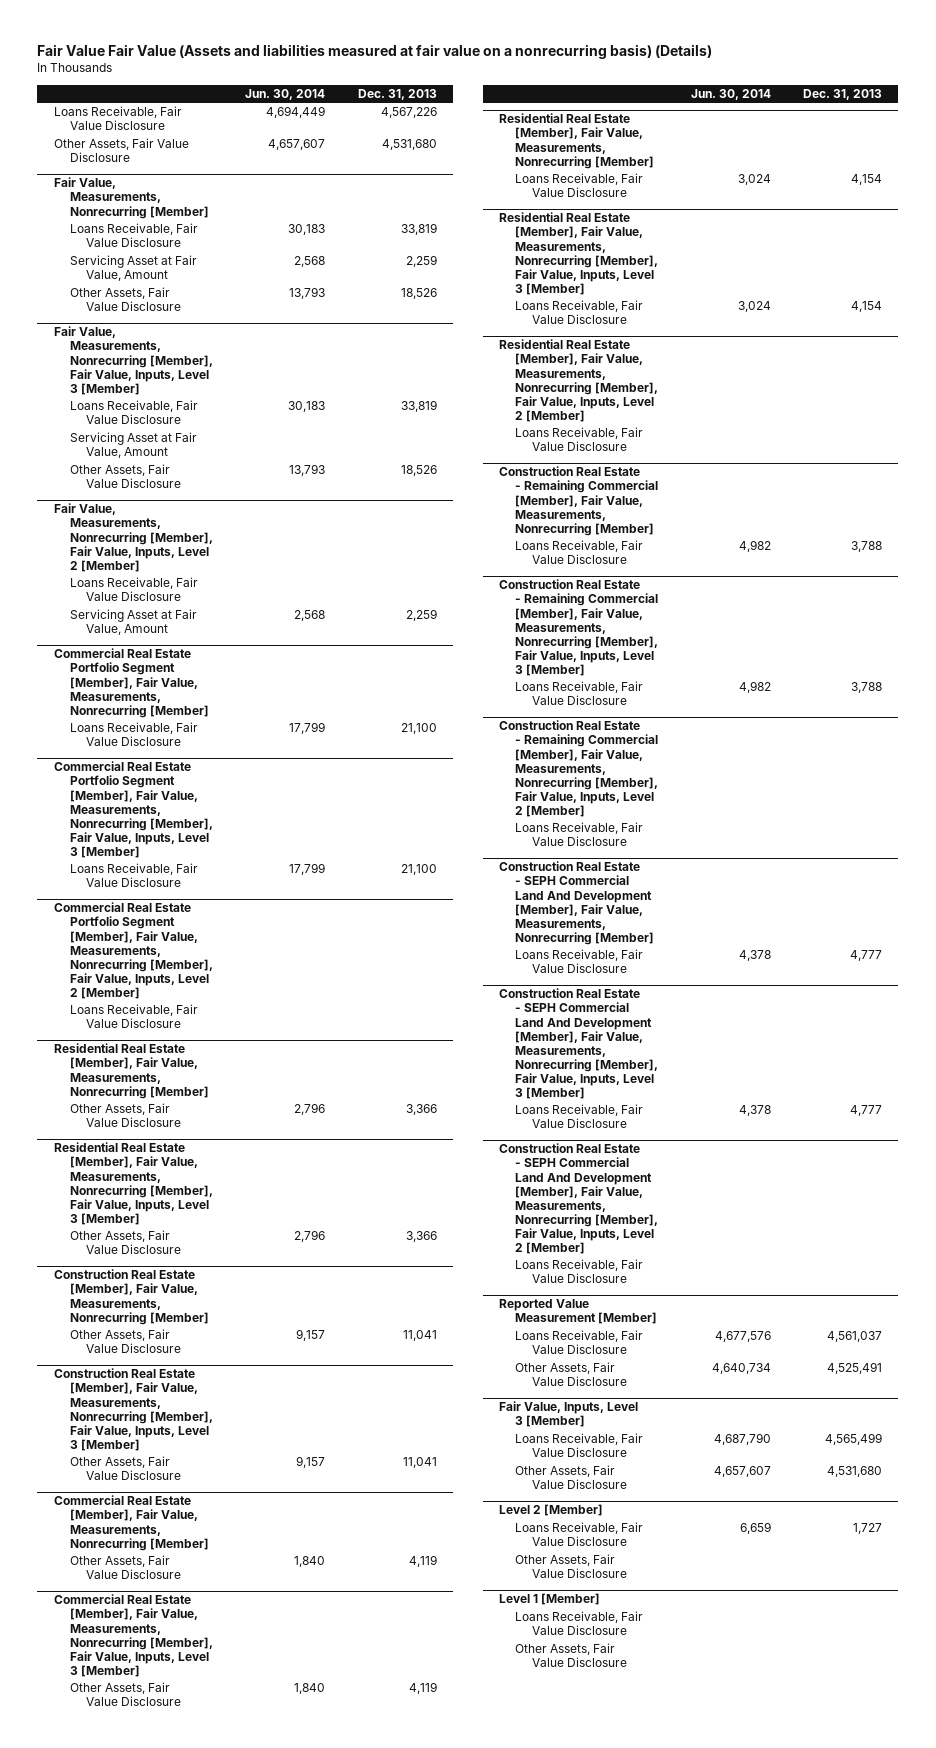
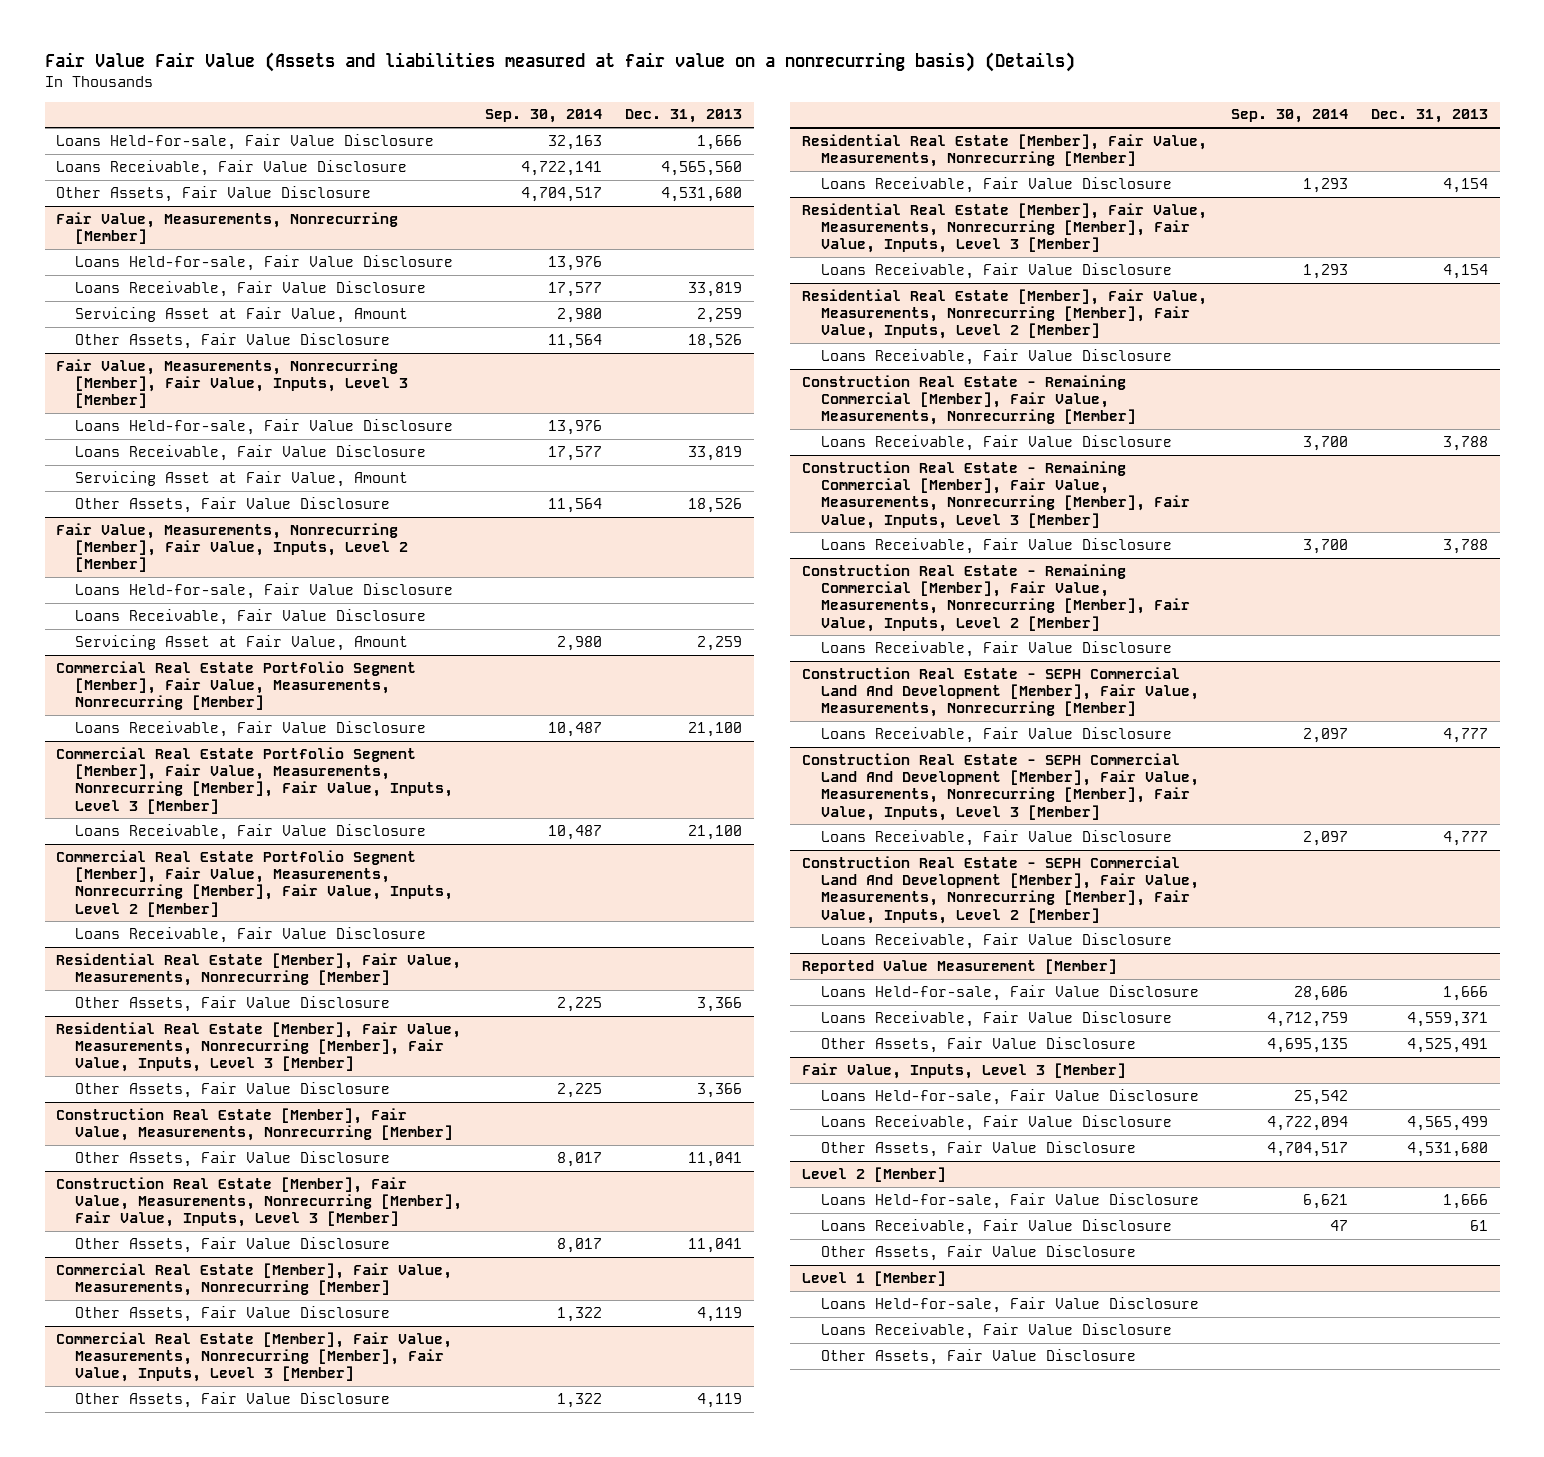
[245,88,326,100] Jun. 30, 2014 -> none
none -> [485,109,603,124] Sep. 30, 2014
none -> [56,133,435,150] Loans Held-for-sale, Fair Value Disclosure
[380,107,437,119] 4,567,226 -> [661,160,743,176] 4,565,560
none -> [75,254,454,271] Loans Held-for-sale, Fair Value Disclosure
none -> [75,418,454,435] Loans Held-for-sale, Fair Value Disclosure
none -> [75,582,454,599] Loans Held-for-sale, Fair Value Disclosure
none -> [820,984,1199,1001] Loans Held-for-sale, Fair Value Disclosure
[827,1331,883,1343] 4,561,037 -> [1407,1011,1489,1027] 4,559,371
none -> [820,1088,1199,1105] Loans Held-for-sale, Fair Value Disclosure
none -> [820,1192,1199,1209] Loans Held-for-sale, Fair Value Disclosure
[853,1523,883,1535] 1,727 -> [1470,1219,1489,1231] 61
none -> [820,1296,1199,1313] Loans Held-for-sale, Fair Value Disclosure

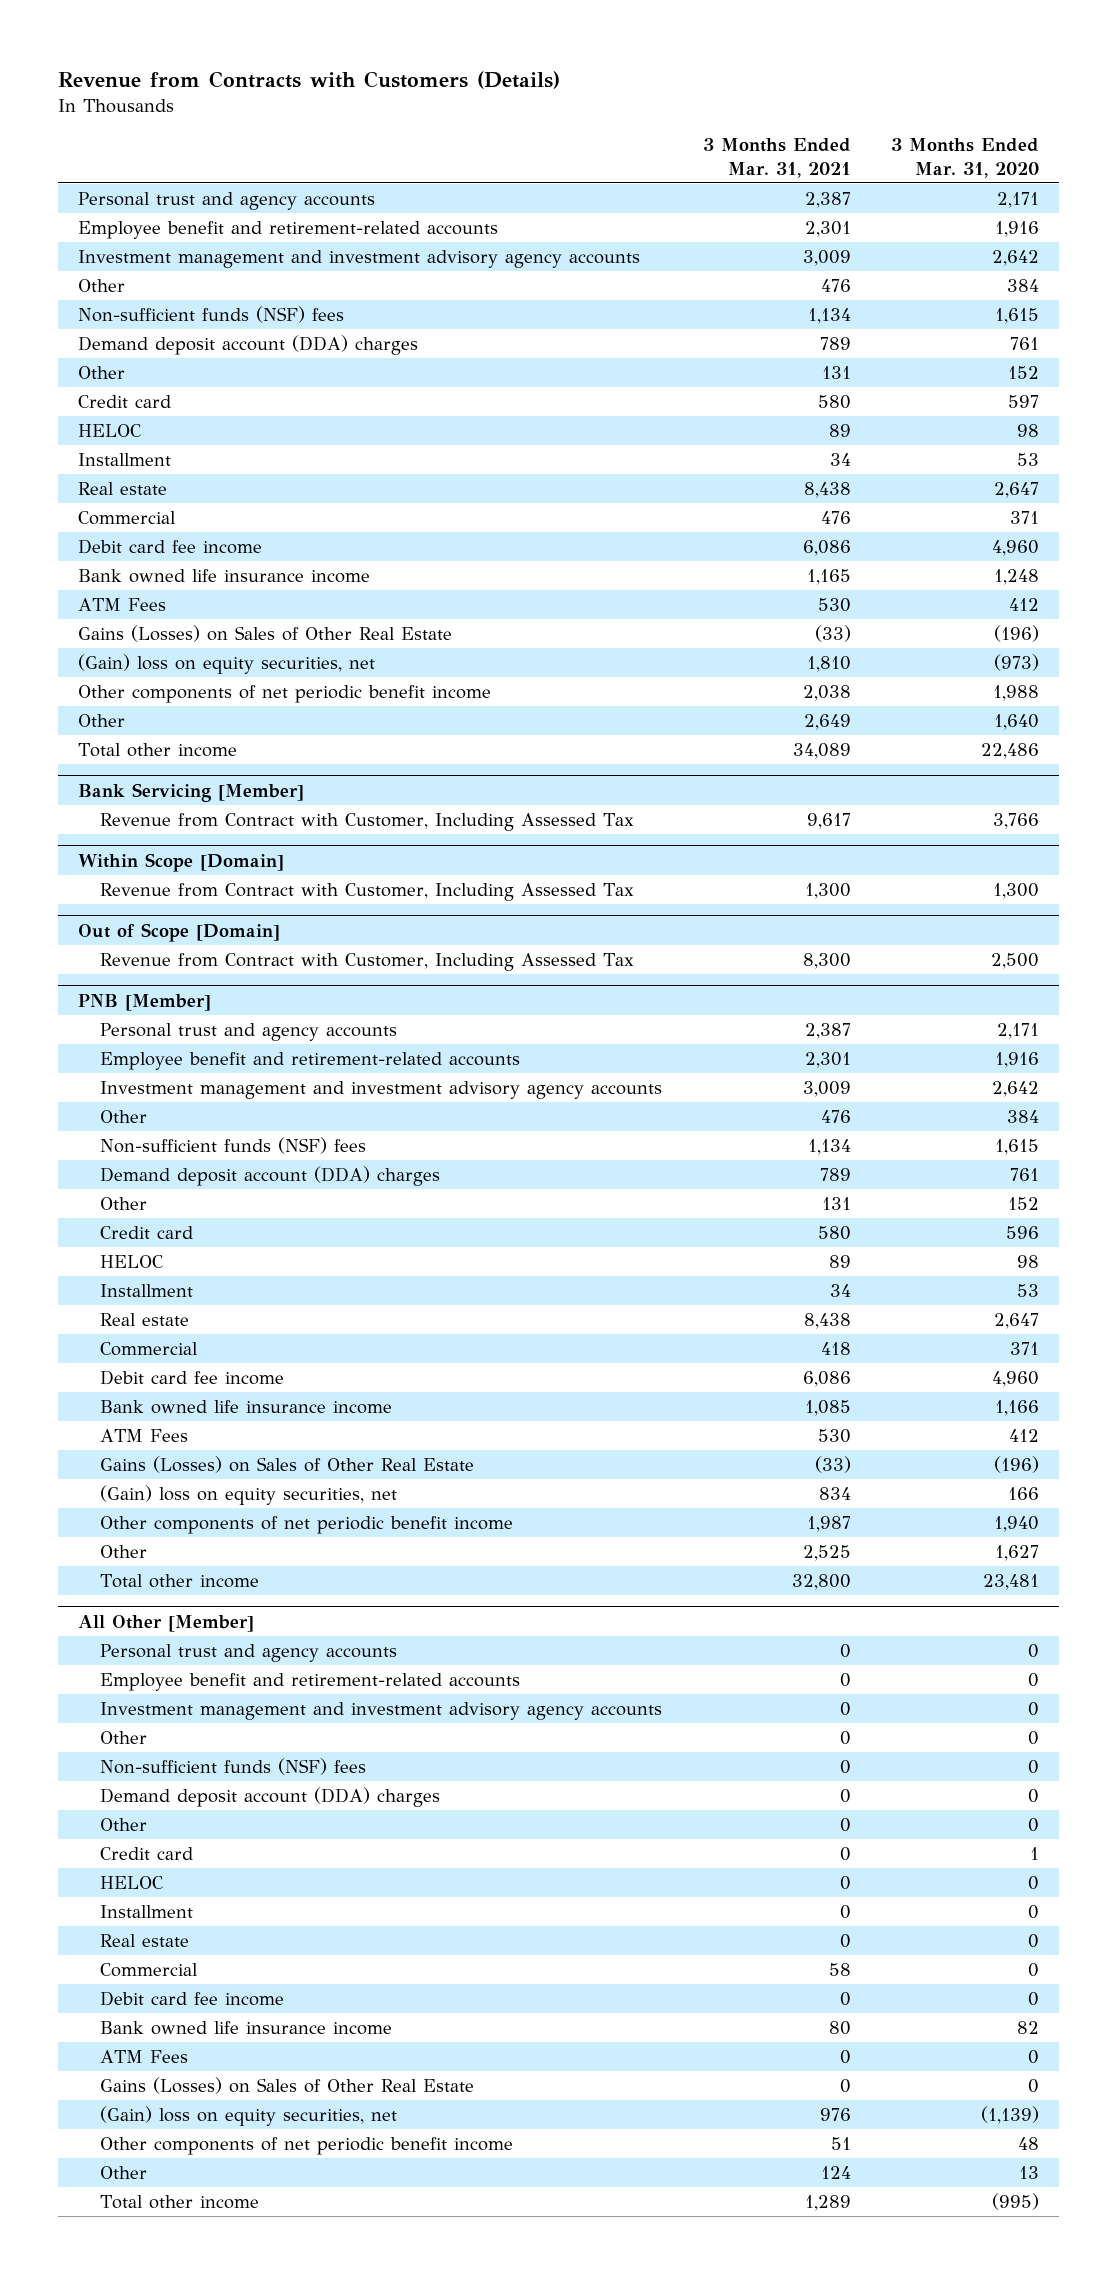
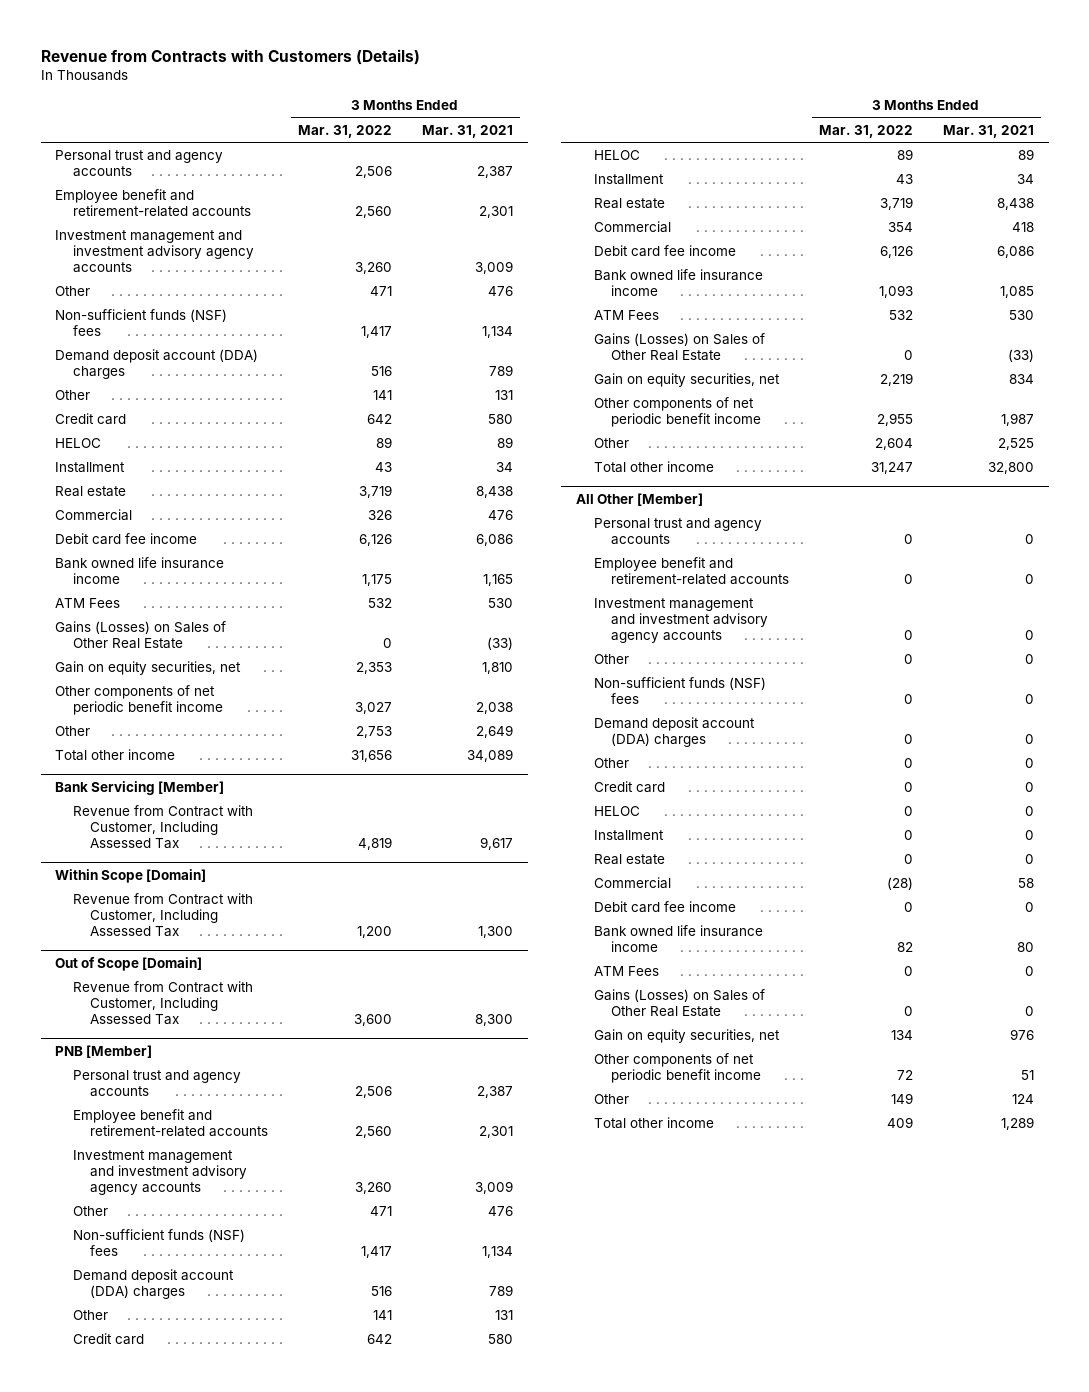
[891,138,1040,178] 3 Months Ended Mar. 31, 2020 -> none
none -> [298,124,393,138] Mar. 31, 2022
[77,653,375,674] (Gain) loss on equity securities, net -> [55,661,242,676] Gain on equity securities, net
[100,1484,398,1505] (Gain) loss on equity securities, net -> [593,373,780,388] Gain on equity securities, net
[100,2105,398,2126] (Gain) loss on equity securities, net -> [593,1029,780,1044] Gain on equity securities, net

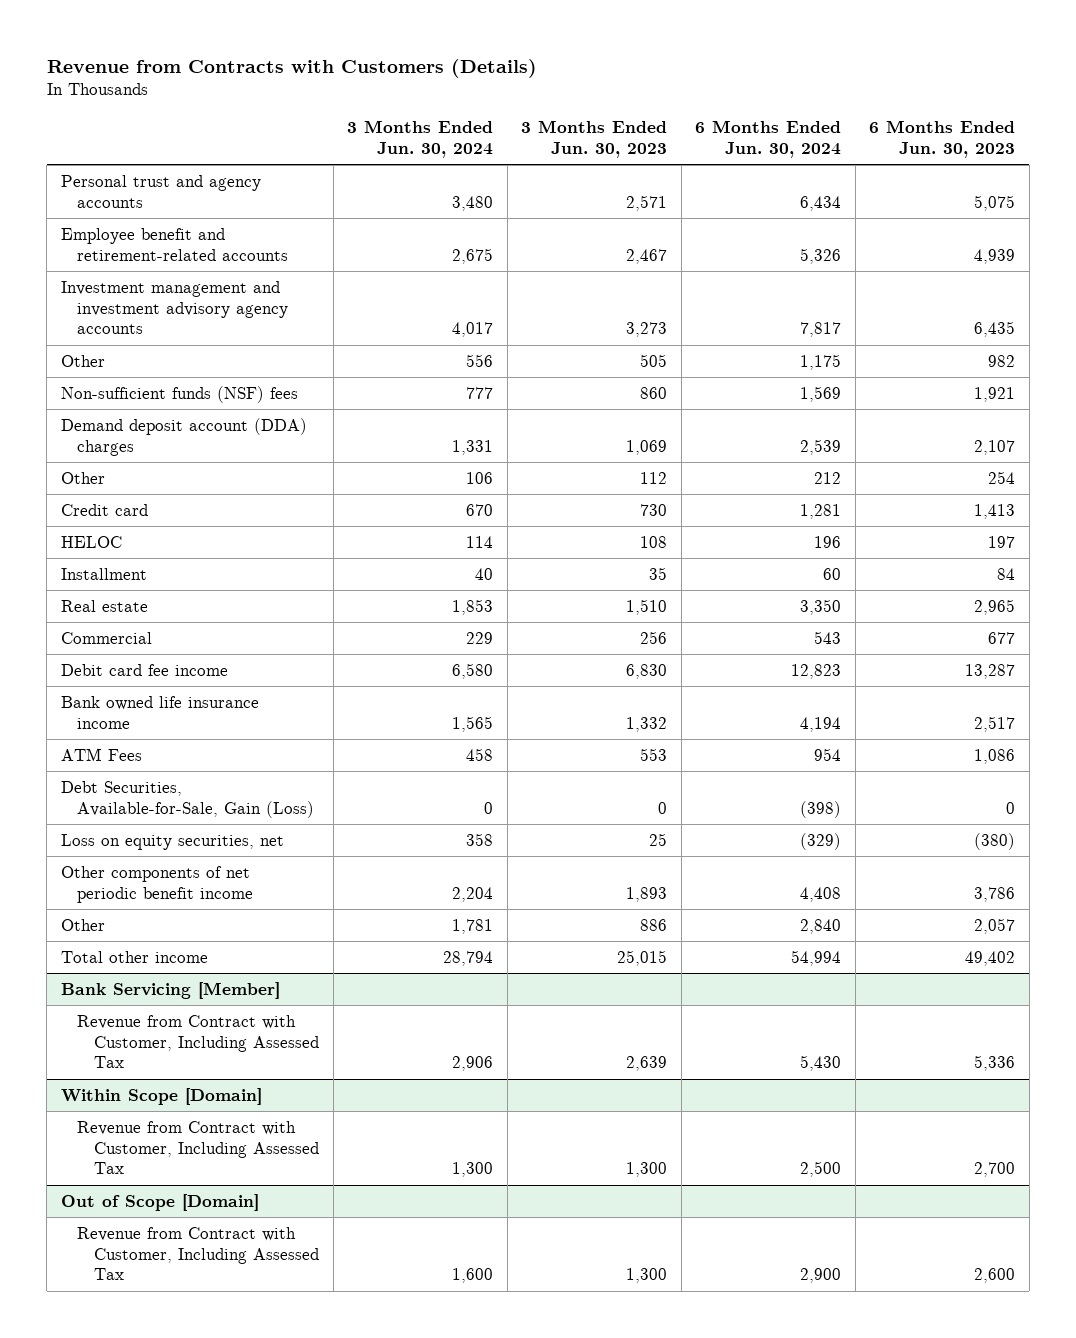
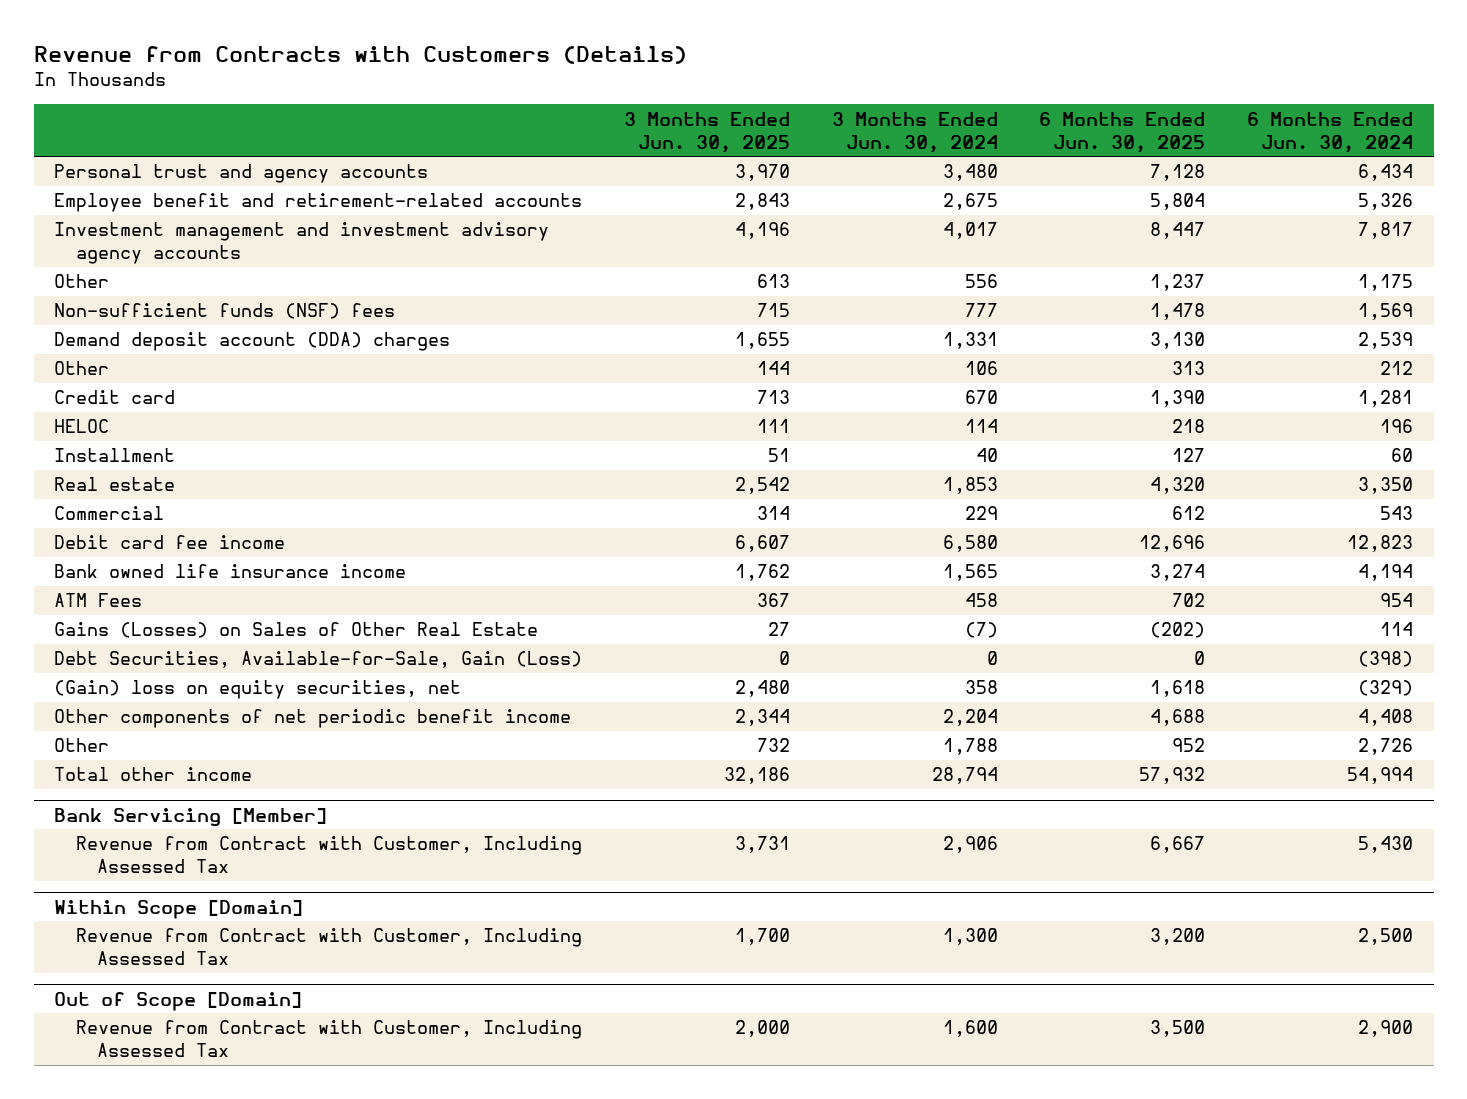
[521,120,668,159] 3 Months Ended Jun. 30, 2023 -> none
[869,120,1016,159] 6 Months Ended Jun. 30, 2023 -> none
none -> [624,111,791,153] 3 Months Ended Jun. 30, 2025
none -> [1039,111,1206,153] 6 Months Ended Jun. 30, 2025
none -> [54,622,539,639] Gains (Losses) on Sales of Other Real Estate
[60,833,284,850] Loss on equity securities, net -> [54,680,462,700] (Gain) loss on equity securities, net
[452,918,494,934] 1,781 -> [942,738,998,756] 1,788
[800,918,842,934] 2,840 -> [1358,738,1414,756] 2,726

